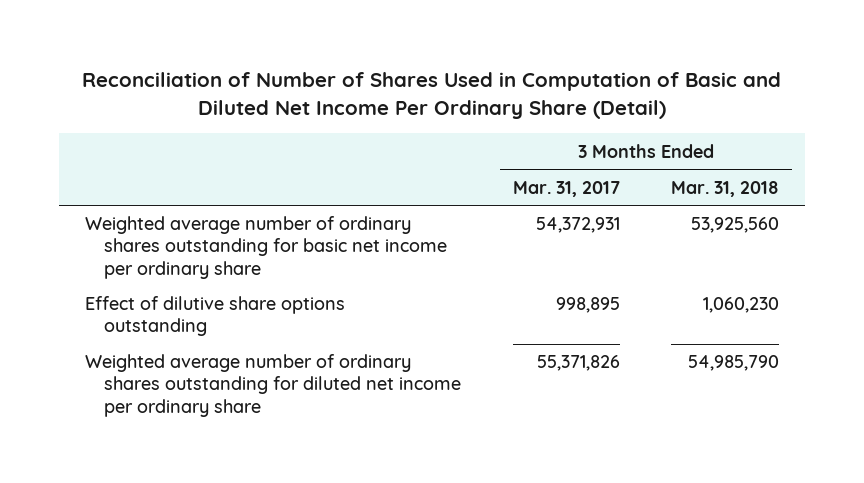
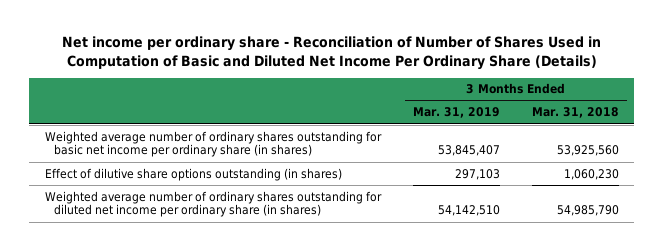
[82,72,782,120] Reconciliation of Number of Shares Used in Computation of Basic and Diluted Net Income Per Ordinary Share (Detail) -> [61,36,601,70] Net income per ordinary share - Reconciliation of Number of Shares Used in Computation of Basic and Diluted Net Income Per Ordinary Share (Details)
[512,180,620,197] Mar. 31, 2017 -> none
none -> [412,107,500,119] Mar. 31, 2019
[85,216,448,279] Weighted average number of ordinary shares outstanding for basic net income per ordinary share -> [44,130,382,158] Weighted average number of ordinary shares outstanding for basic net income per ordinary share (in shares)
[85,296,346,337] Effect of dilutive share options outstanding -> [44,167,342,181] Effect of dilutive share options outstanding (in shares)
[85,354,462,417] Weighted average number of ordinary shares outstanding for diluted net income per ordinary share -> [44,190,382,218] Weighted average number of ordinary shares outstanding for diluted net income per ordinary share (in shares)

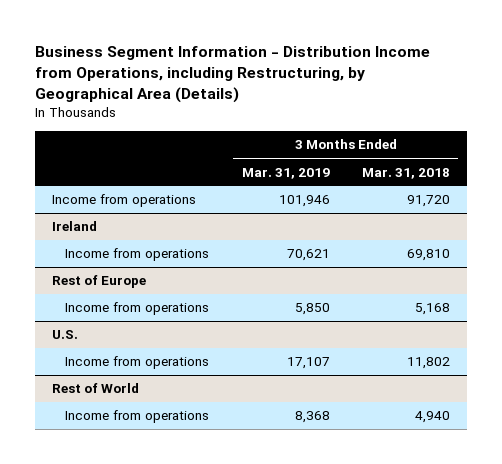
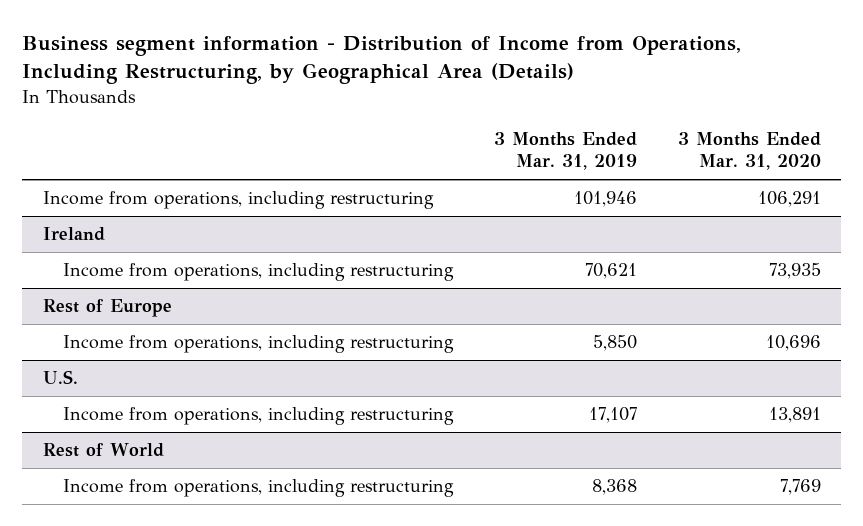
[35,45,431,104] Business Segment Information - Distribution Income from Operations, including Restructuring, by Geographical Area (Details) -> [22,36,742,85] Business segment information - Distribution of Income from Operations, Including Restructuring, by Geographical Area (Details)
[362,167,451,179] Mar. 31, 2018 -> none
none -> [677,131,821,171] 3 Months Ended Mar. 31, 2020
[51,194,196,208] Income from operations -> [42,191,434,210] Income from operations, including restructuring
[64,248,209,262] Income from operations -> [62,263,454,282] Income from operations, including restructuring
[64,302,209,316] Income from operations -> [62,335,454,354] Income from operations, including restructuring
[64,356,209,370] Income from operations -> [62,407,454,426] Income from operations, including restructuring
[64,410,209,424] Income from operations -> [62,479,454,498] Income from operations, including restructuring

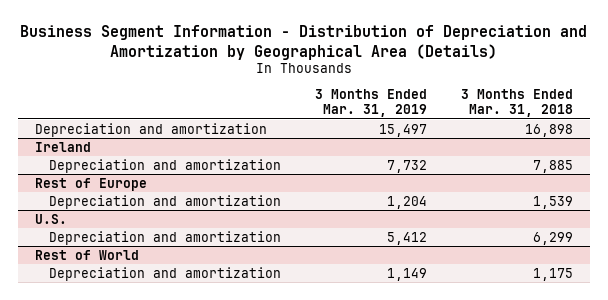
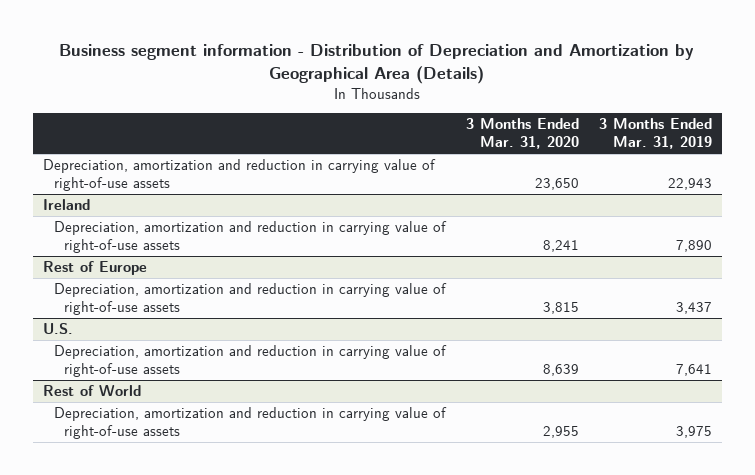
[19,25,587,60] Business Segment Information - Distribution of Depreciation and Amortization by Geographical Area (Details) -> [59,44,695,85] Business segment information - Distribution of Depreciation and Amortization by Geographical Area (Details)
[460,89,573,118] 3 Months Ended Mar. 31, 2018 -> none
none -> [465,118,579,150] 3 Months Ended Mar. 31, 2020
[34,122,267,137] Depreciation and amortization -> none
none -> [43,158,437,191] Depreciation, amortization and reduction in carrying value of right-of-use assets
[49,158,282,173] Depreciation and amortization -> none
none -> [53,220,447,253] Depreciation, amortization and reduction in carrying value of right-of-use assets
[49,194,282,209] Depreciation and amortization -> none
none -> [53,282,447,315] Depreciation, amortization and reduction in carrying value of right-of-use assets
[49,230,282,245] Depreciation and amortization -> none
none -> [53,344,447,377] Depreciation, amortization and reduction in carrying value of right-of-use assets
[49,266,282,281] Depreciation and amortization -> none
none -> [53,406,447,439] Depreciation, amortization and reduction in carrying value of right-of-use assets

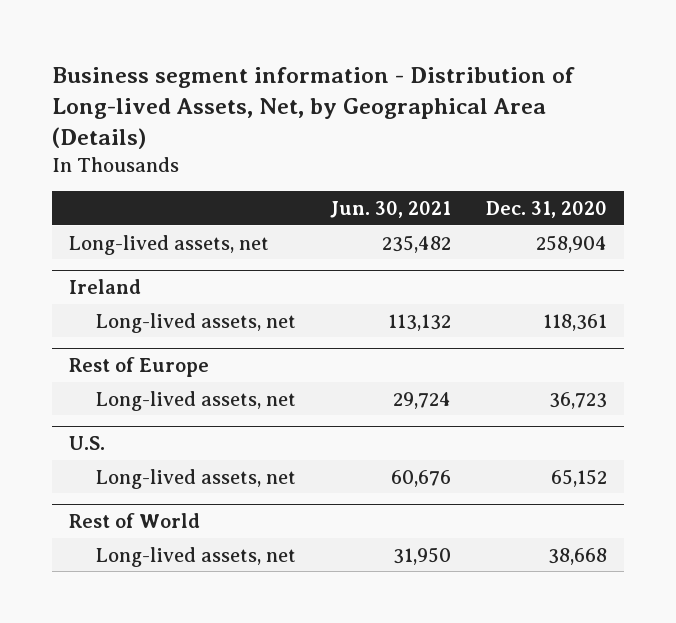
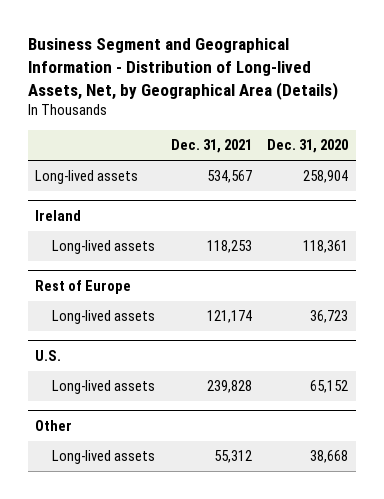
[52,67,576,149] Business segment information - Distribution of Long-lived Assets, Net, by Geographical Area (Details) -> [27,38,338,100] Business Segment and Geographical Information - Distribution of Long-lived Assets, Net, by Geographical Area (Details)
[330,201,452,219] Jun. 30, 2021 -> none
none -> [170,139,252,154] Dec. 31, 2021
[69,234,270,255] Long-lived assets, net -> [35,170,139,185] Long-lived assets
[95,312,296,333] Long-lived assets, net -> [52,240,156,255] Long-lived assets
[95,390,296,411] Long-lived assets, net -> [52,310,156,325] Long-lived assets
[69,513,201,529] Rest of World -> none
[95,468,296,489] Long-lived assets, net -> [52,380,156,395] Long-lived assets
none -> [35,419,73,431] Other
[95,546,296,567] Long-lived assets, net -> [52,450,156,465] Long-lived assets

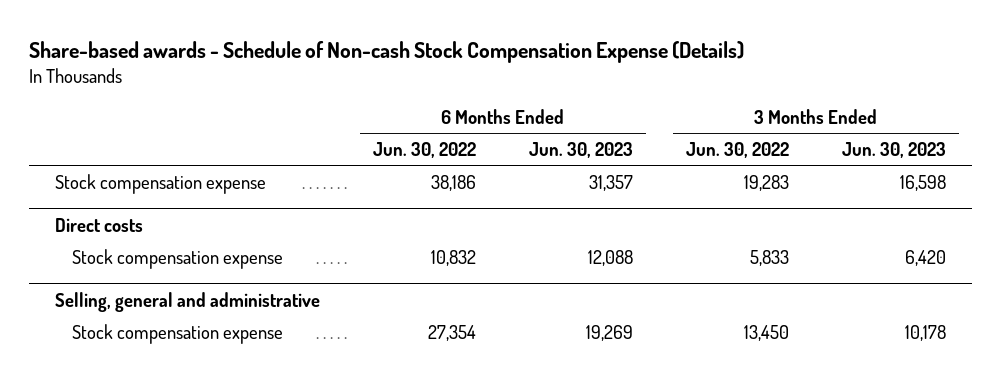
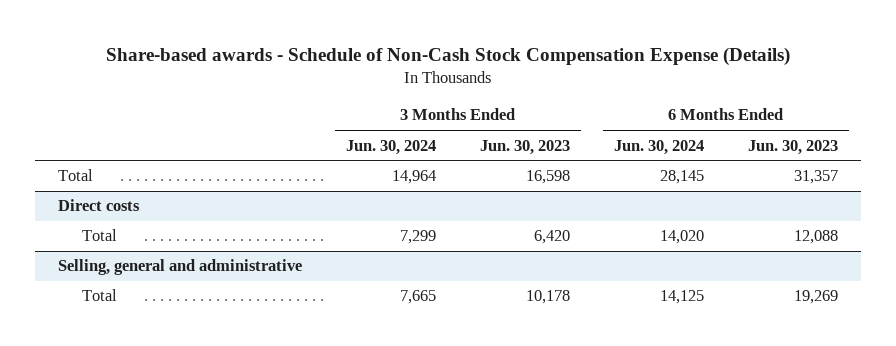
[28,40,744,63] Share-based awards - Schedule of Non-cash Stock Compensation Expense (Details) -> [105,47,790,67] Share-based awards - Schedule of Non-Cash Stock Compensation Expense (Details)
[373,141,477,158] Jun. 30, 2022 -> none
[686,141,790,158] Jun. 30, 2022 -> none
none -> [345,139,436,155] Jun. 30, 2024
none -> [614,139,705,155] Jun. 30, 2024
[55,173,267,194] Stock compensation expense -> [57,169,93,182] Total
[72,248,284,269] Stock compensation expense -> [81,229,117,242] Total
[72,323,284,344] Stock compensation expense -> [81,289,117,302] Total

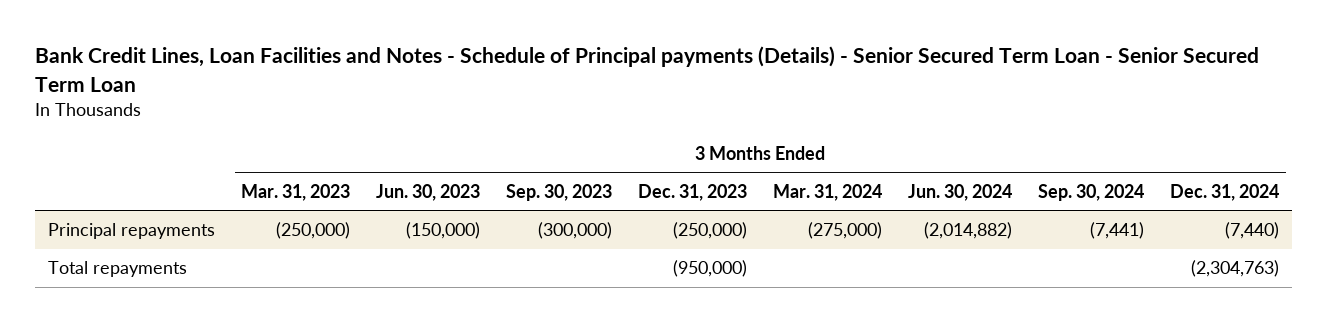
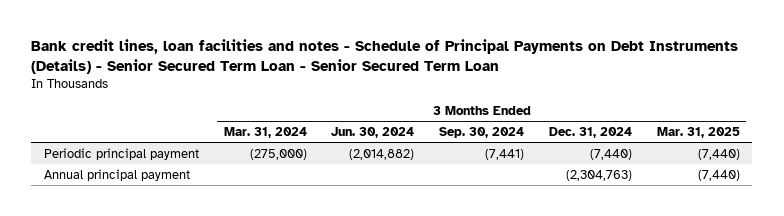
[35,46,1260,92] Bank Credit Lines, Loan Facilities and Notes - Schedule of Principal payments (Details) - Senior Secured Term Loan - Senior Secured Term Loan -> [31,38,739,74] Bank credit lines, loan facilities and notes - Schedule of Principal Payments on Debt Instruments (Details) - Senior Secured Term Loan - Senior Secured Term Loan
[241,183,351,201] Mar. 31, 2023 -> none
[376,183,481,201] Jun. 30, 2023 -> none
[506,183,613,201] Sep. 30, 2023 -> none
[638,183,748,201] Dec. 31, 2023 -> none
none -> [656,127,740,139] Mar. 31, 2025
[48,223,216,240] Principal repayments -> [43,147,199,160] Periodic principal payment
[48,261,188,278] Total repayments -> [43,168,190,181] Annual principal payment

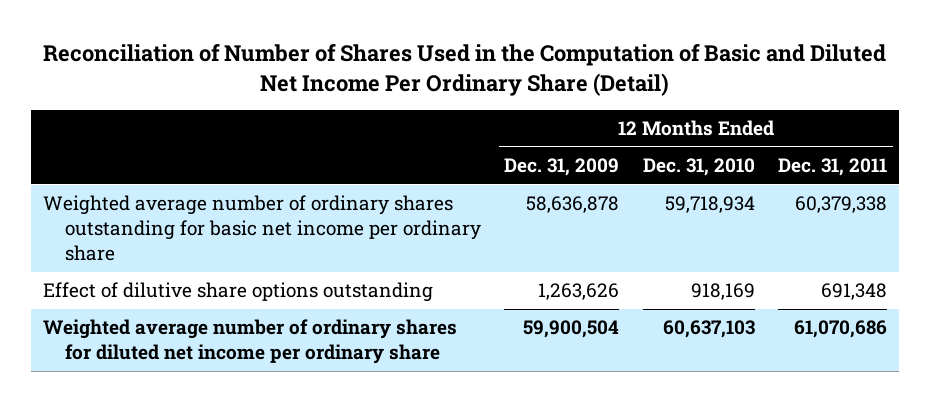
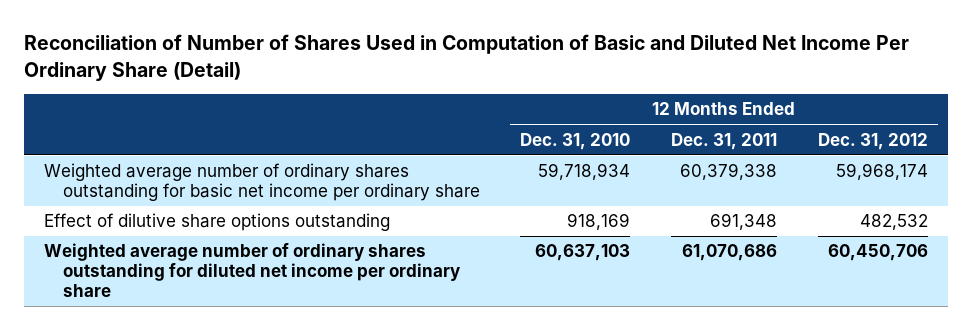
[42,43,886,96] Reconciliation of Number of Shares Used in the Computation of Basic and Diluted Net Income Per Ordinary Share (Detail) -> [23,34,909,81] Reconciliation of Number of Shares Used in Computation of Basic and Diluted Net Income Per Ordinary Share (Detail)
[504,158,620,177] Dec. 31, 2009 -> none
none -> [817,132,928,150] Dec. 31, 2012
[42,319,457,365] Weighted average number of ordinary shares for diluted net income per ordinary share -> [43,243,460,298] Weighted average number of ordinary shares outstanding for diluted net income per ordinary share

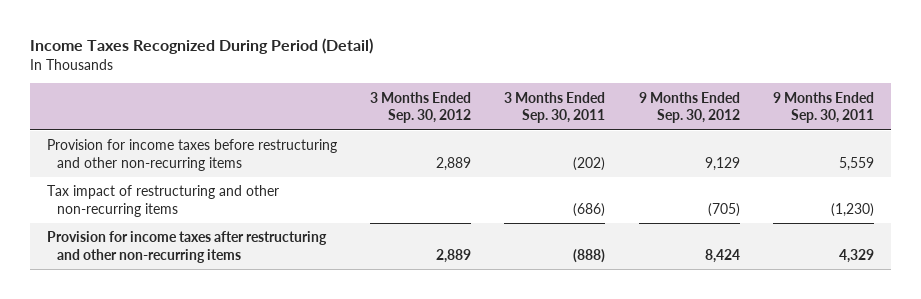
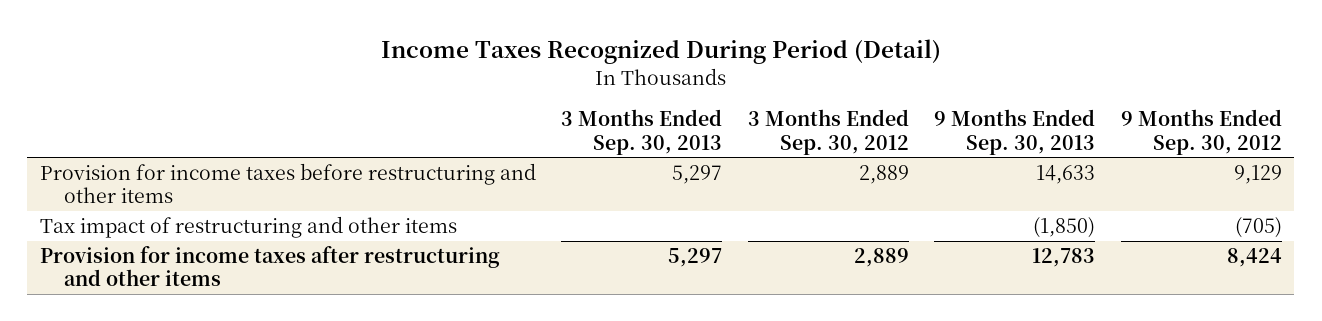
[504,91,606,124] 3 Months Ended Sep. 30, 2011 -> none
[773,91,875,124] 9 Months Ended Sep. 30, 2011 -> none
none -> [561,109,723,155] 3 Months Ended Sep. 30, 2013
none -> [934,109,1096,155] 9 Months Ended Sep. 30, 2013
[46,139,337,171] Provision for income taxes before restructuring and other non-recurring items -> [40,163,537,204] Provision for income taxes before restructuring and other items
[46,185,279,217] Tax impact of restructuring and other non-recurring items -> [40,216,458,239] Tax impact of restructuring and other items
[46,231,327,263] Provision for income taxes after restructuring and other non-recurring items -> [40,246,501,287] Provision for income taxes after restructuring and other items

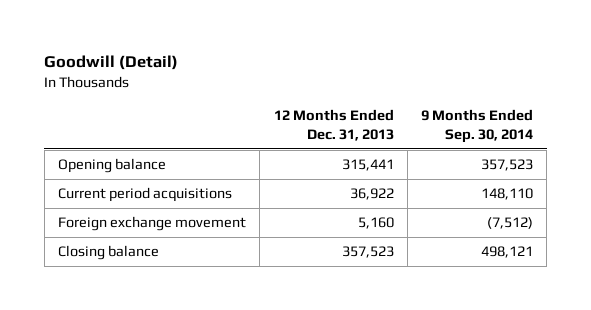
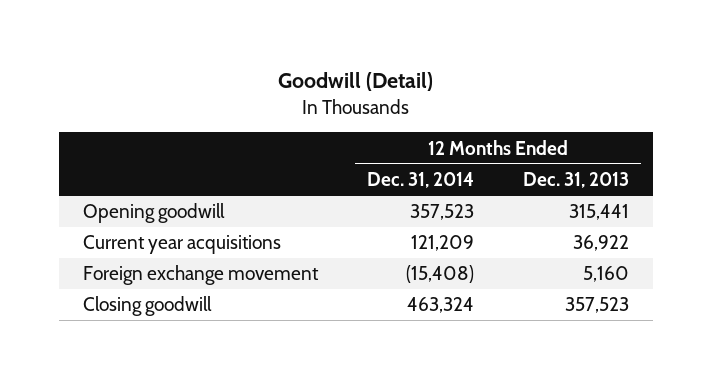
[421,109,534,143] 9 Months Ended Sep. 30, 2014 -> none
none -> [367,172,475,189] Dec. 31, 2014
[58,158,167,174] Opening balance -> [83,203,226,224] Opening goodwill
[58,187,233,203] Current period acquisitions -> [83,235,282,255] Current year acquisitions
[58,245,160,261] Closing balance -> [83,296,213,317] Closing goodwill

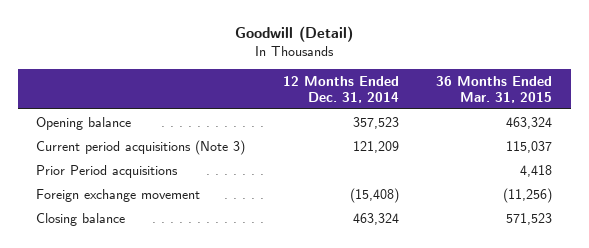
[522,172,629,189] Dec. 31, 2013 -> none
none -> [436,75,553,103] 36 Months Ended Mar. 31, 2015
[83,203,226,224] Opening goodwill -> [36,116,132,130] Opening balance
[83,235,282,255] Current year acquisitions -> [36,139,246,155] Current period acquisitions (Note 3)
none -> [36,164,179,178] Prior Period acquisitions
[83,296,213,317] Closing goodwill -> [36,212,126,226] Closing balance

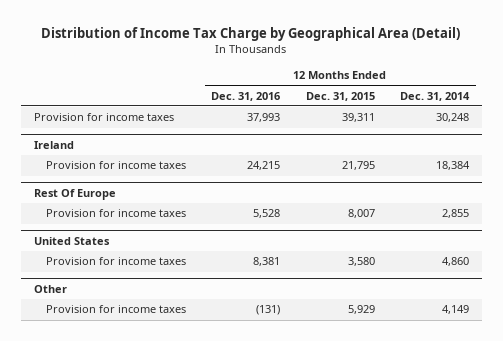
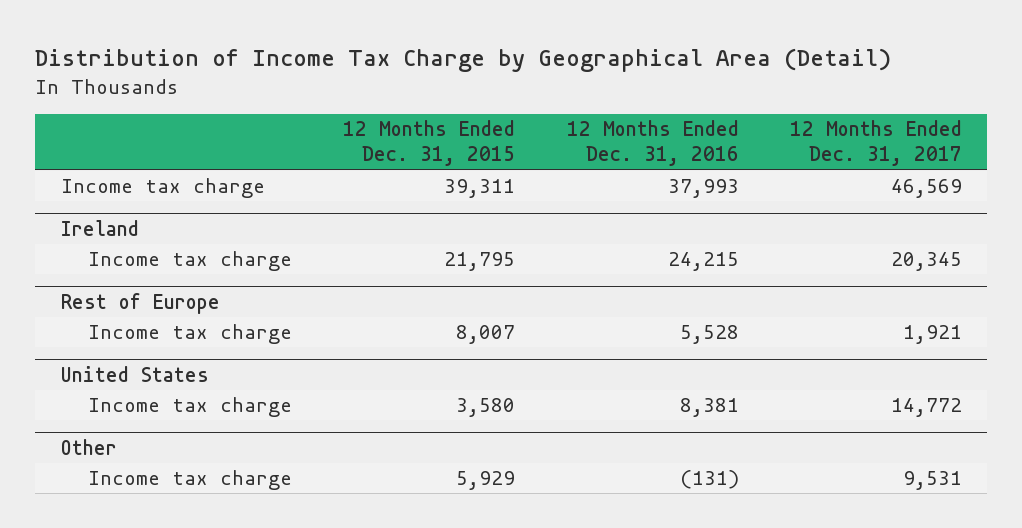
[400,91,471,101] Dec. 31, 2014 -> none
none -> [789,120,962,167] 12 Months Ended Dec. 31, 2017
[33,113,174,122] Provision for income taxes -> [60,178,265,199] Income tax charge
[46,161,187,170] Provision for income taxes -> [88,251,293,272] Income tax charge
[33,188,116,200] Rest Of Europe -> [60,292,220,314] Rest of Europe
[46,209,187,218] Provision for income taxes -> [88,324,293,345] Income tax charge
[46,257,187,266] Provision for income taxes -> [88,397,293,418] Income tax charge
[46,305,187,314] Provision for income taxes -> [88,470,293,491] Income tax charge

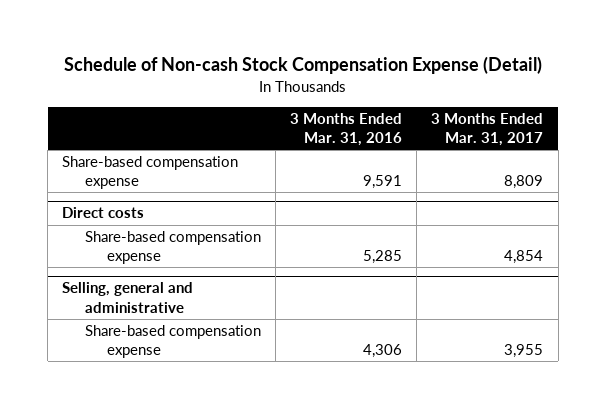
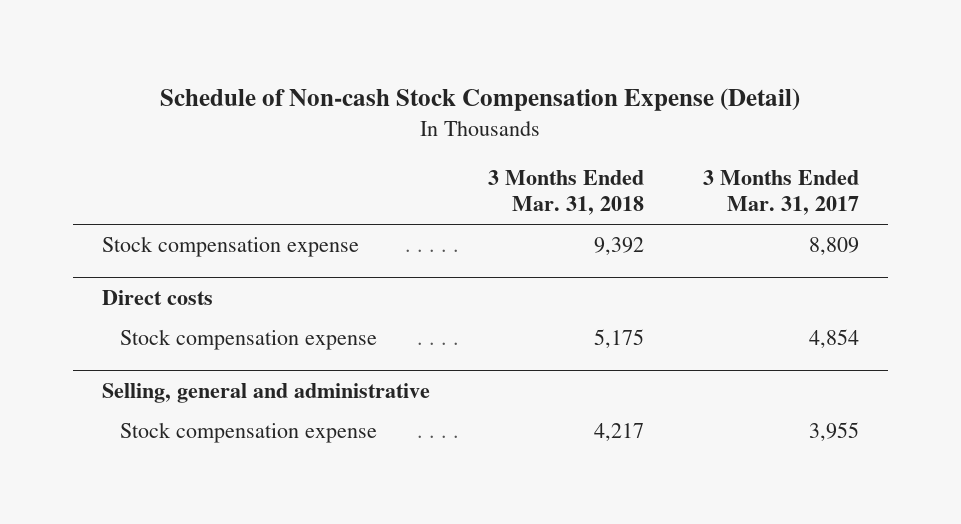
[290,113,403,147] 3 Months Ended Mar. 31, 2016 -> none
none -> [488,170,645,216] 3 Months Ended Mar. 31, 2018
[62,155,239,190] Share-based compensation expense -> [101,236,359,258] Stock compensation expense
[84,230,261,265] Share-based compensation expense -> [119,329,377,351] Stock compensation expense
[84,324,261,359] Share-based compensation expense -> [119,422,377,444] Stock compensation expense

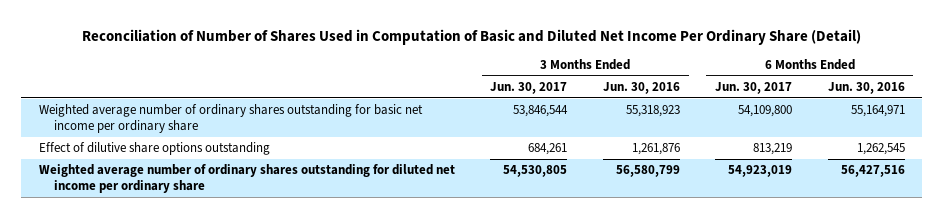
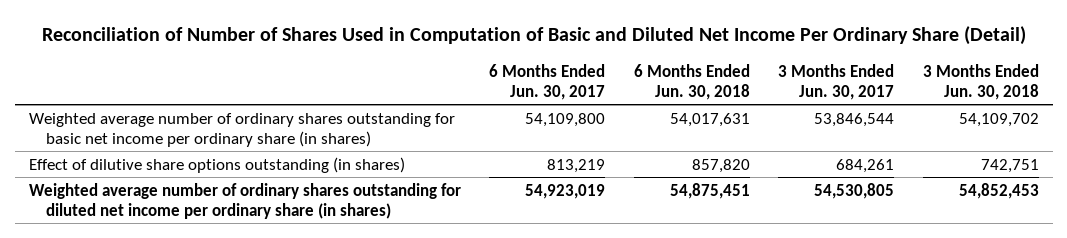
[602,81,680,94] Jun. 30, 2016 -> none
[827,81,905,94] Jun. 30, 2016 -> none
none -> [633,63,750,100] 6 Months Ended Jun. 30, 2018
none -> [922,63,1039,100] 3 Months Ended Jun. 30, 2018
[39,104,424,134] Weighted average number of ordinary shares outstanding for basic net income per ordinary share -> [28,112,455,147] Weighted average number of ordinary shares outstanding for basic net income per ordinary share (in shares)
[39,142,271,156] Effect of dilutive share options outstanding -> [28,156,405,173] Effect of dilutive share options outstanding (in shares)
[39,164,456,194] Weighted average number of ordinary shares outstanding for diluted net income per ordinary share -> [28,182,461,219] Weighted average number of ordinary shares outstanding for diluted net income per ordinary share (in shares)

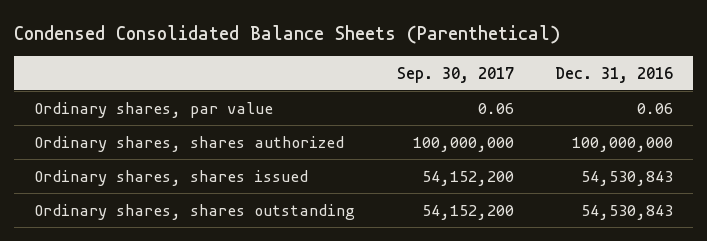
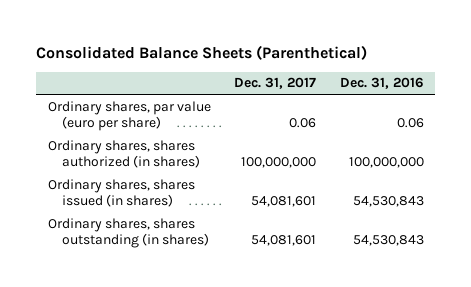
[13,24,560,44] Condensed Consolidated Balance Sheets (Parenthetical) -> [35,44,367,60] Consolidated Balance Sheets (Parenthetical)
[396,66,514,83] Sep. 30, 2017 -> none
none -> [234,77,317,90] Dec. 31, 2017
[34,101,274,118] Ordinary shares, par value -> [47,100,211,131] Ordinary shares, par value (euro per share)
[34,135,345,152] Ordinary shares, shares authorized -> [47,139,201,168] Ordinary shares, shares authorized (in shares)
[34,169,309,186] Ordinary shares, shares issued -> [47,178,195,207] Ordinary shares, shares issued (in shares)
[34,203,356,220] Ordinary shares, shares outstanding -> [47,217,210,248] Ordinary shares, shares outstanding (in shares)

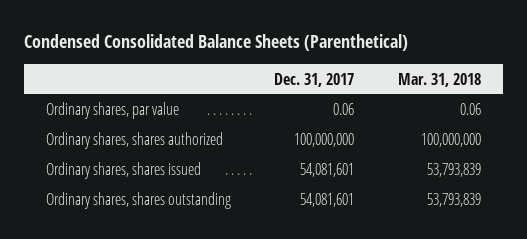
[35,44,367,60] Consolidated Balance Sheets (Parenthetical) -> [23,34,408,52] Condensed Consolidated Balance Sheets (Parenthetical)
[339,77,424,90] Dec. 31, 2016 -> none
none -> [398,72,482,87] Mar. 31, 2018
[47,100,211,131] Ordinary shares, par value (euro per share) -> [45,102,179,120] Ordinary shares, par value
[47,139,201,168] Ordinary shares, shares authorized (in shares) -> [45,132,223,150] Ordinary shares, shares authorized
[47,178,195,207] Ordinary shares, shares issued (in shares) -> [45,162,201,180] Ordinary shares, shares issued
[47,217,210,248] Ordinary shares, shares outstanding (in shares) -> [45,192,231,210] Ordinary shares, shares outstanding

